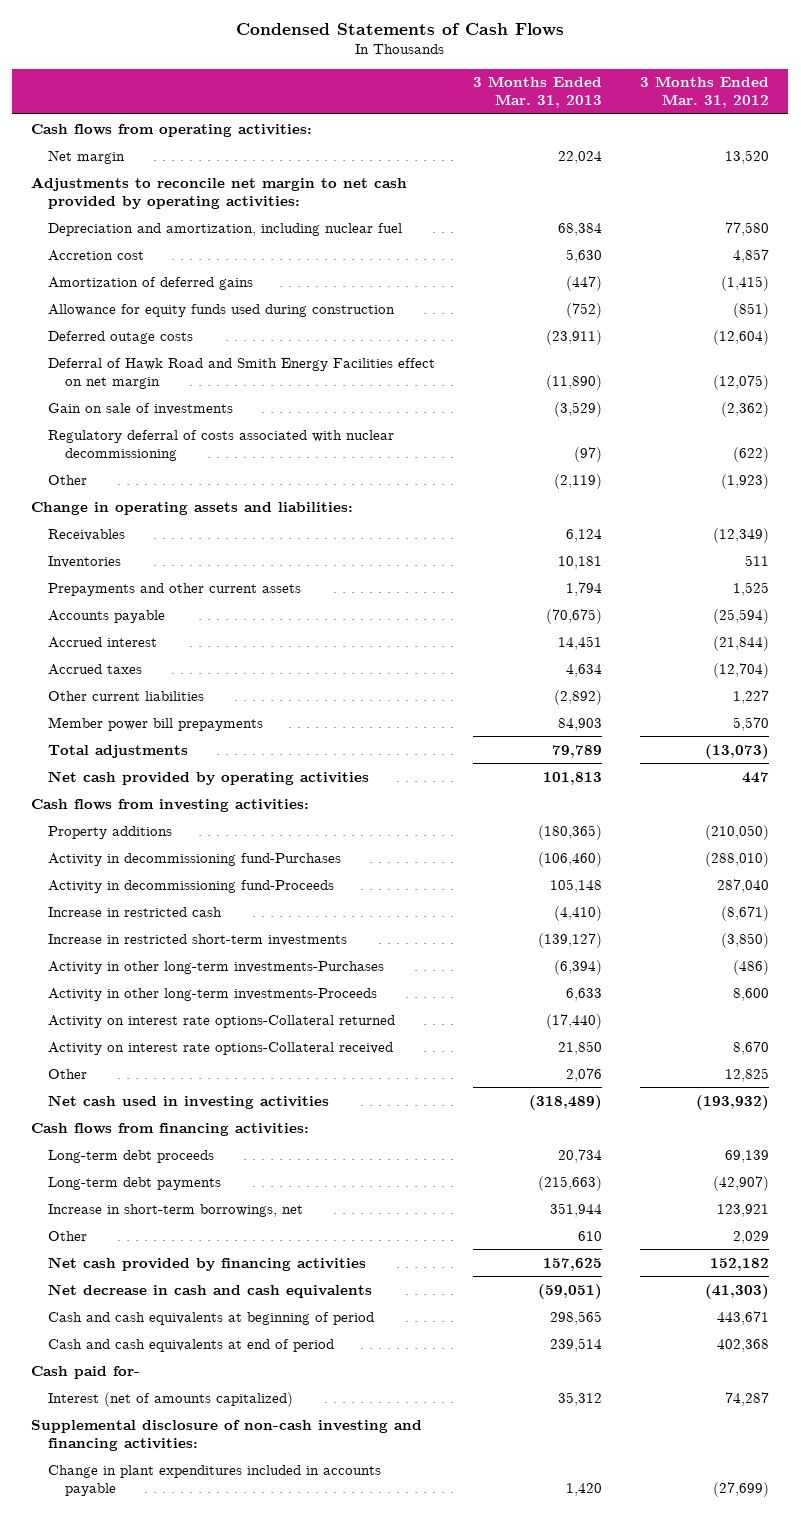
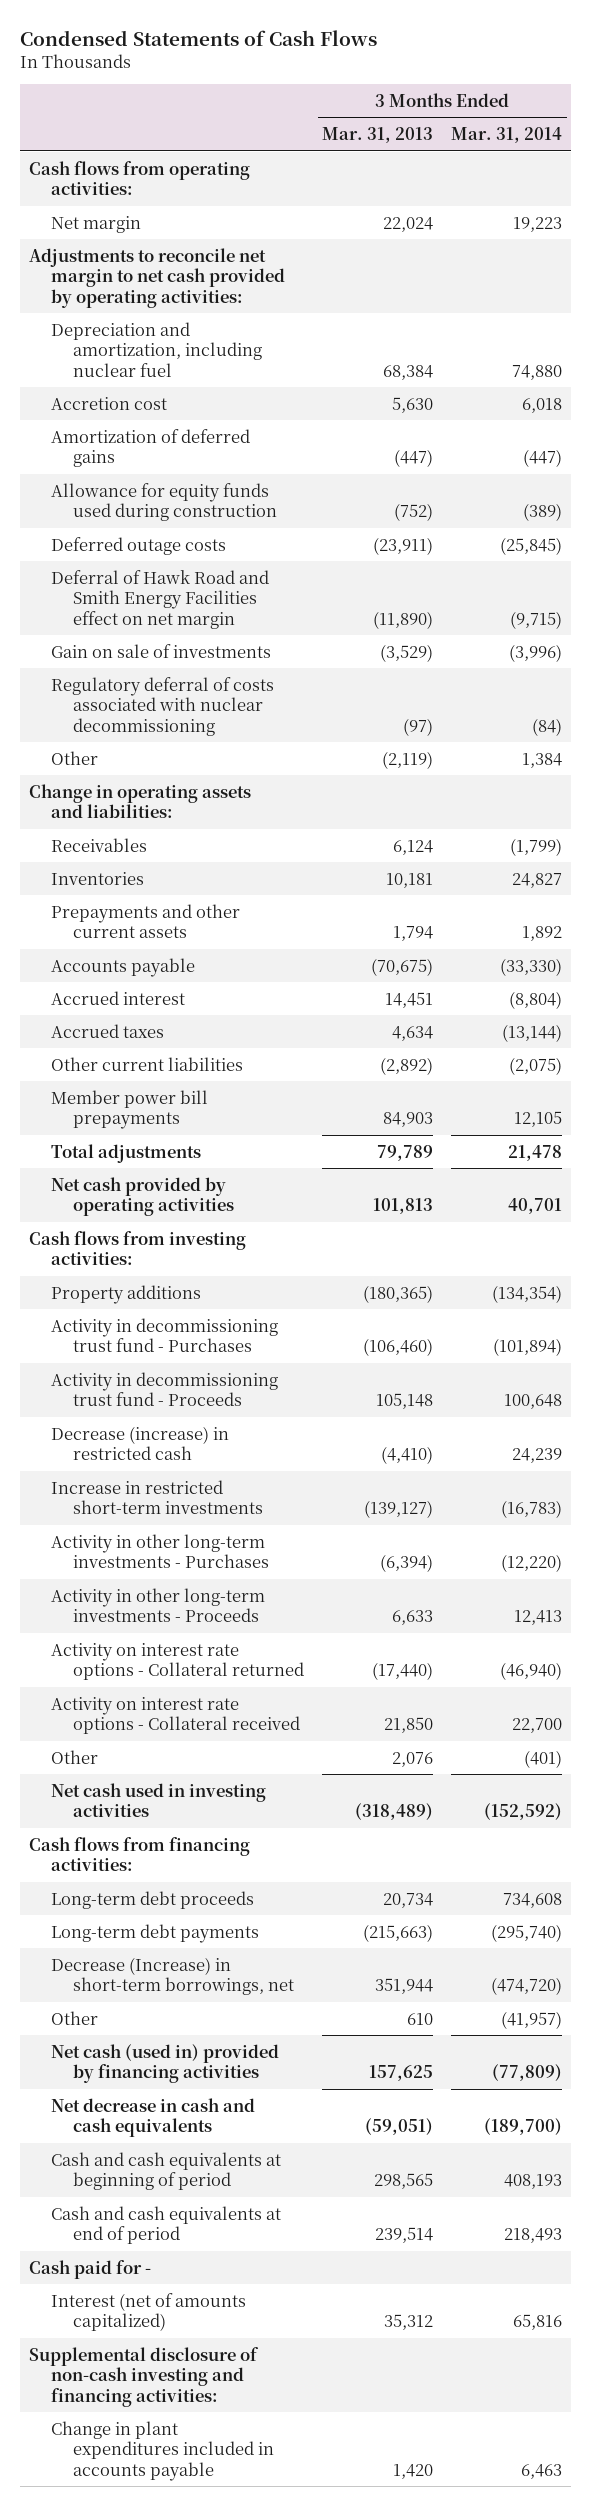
[640,76,770,109] 3 Months Ended Mar. 31, 2012 -> none
none -> [451,127,563,144] Mar. 31, 2014
[48,852,342,866] Activity in decommissioning fund-Purchases -> [51,1317,279,1353] Activity in decommissioning trust fund - Purchases
[48,879,335,893] Activity in decommissioning fund-Proceeds -> [51,1371,279,1407] Activity in decommissioning trust fund - Proceeds
[48,906,223,917] Increase in restricted cash -> [51,1425,230,1461] Decrease (increase) in restricted cash
[48,960,385,974] Activity in other long-term investments-Purchases -> [51,1533,270,1569] Activity in other long-term investments - Purchases
[48,987,378,1001] Activity in other long-term investments-Proceeds -> [51,1587,266,1623] Activity in other long-term investments - Proceeds
[48,1014,396,1028] Activity on interest rate options-Collateral returned -> [51,1642,305,1681] Activity on interest rate options - Collateral returned
[48,1041,394,1055] Activity on interest rate options-Collateral received -> [51,1696,301,1735] Activity on interest rate options - Collateral received
[48,1203,304,1217] Increase in short-term borrowings, net -> [51,1956,295,1996] Decrease (Increase) in short-term borrowings, net
[48,1256,367,1271] Net cash provided by financing activities -> [51,2043,280,2084] Net cash (used in) provided by financing activities
[31,1365,141,1379] Cash paid for- -> [29,2259,152,2279] Cash paid for -

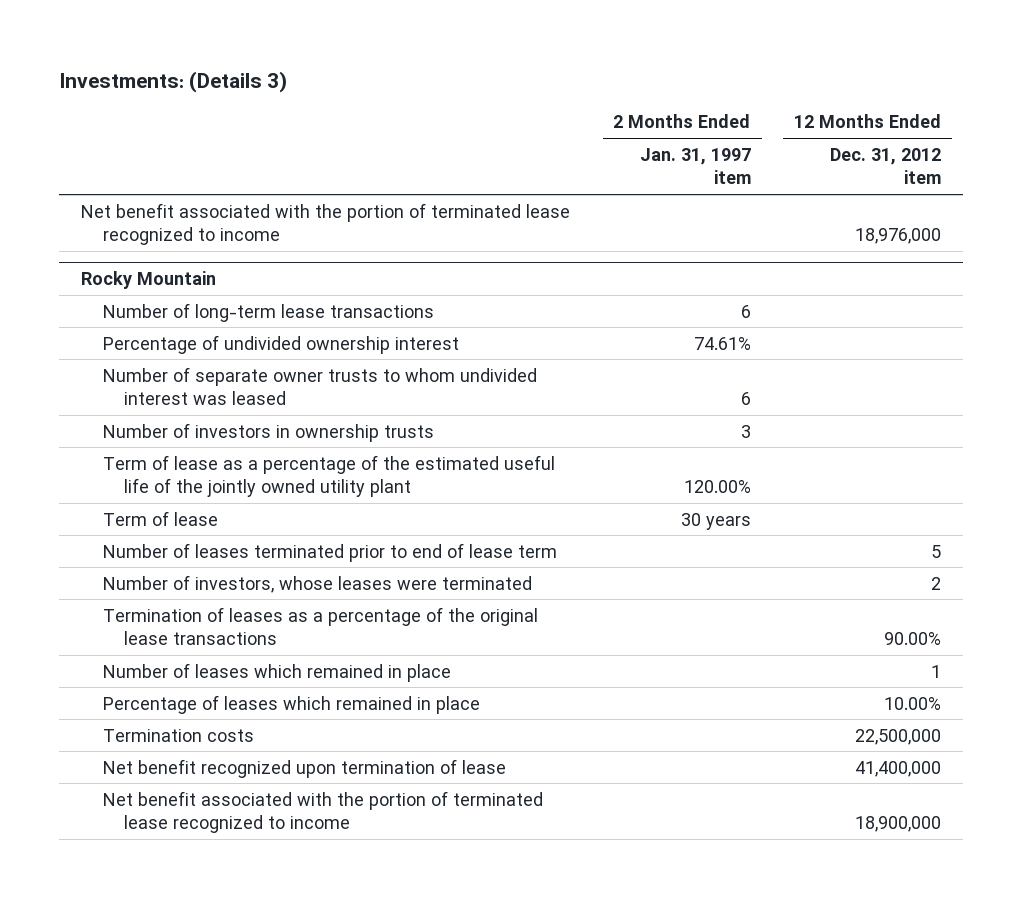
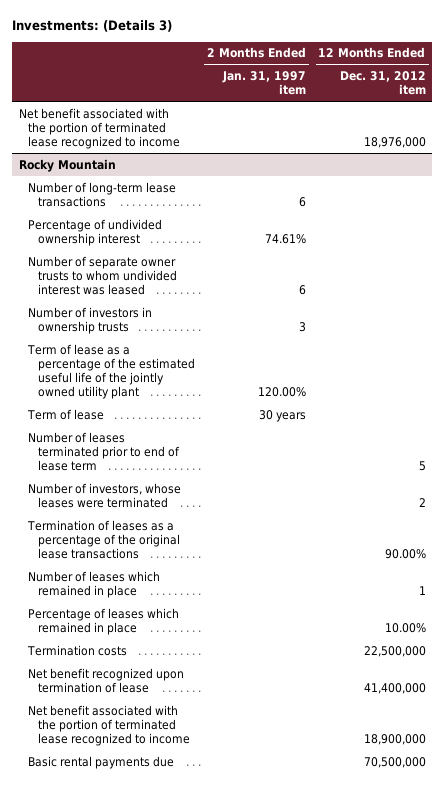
none -> [28,755,175,769] Basic rental payments due

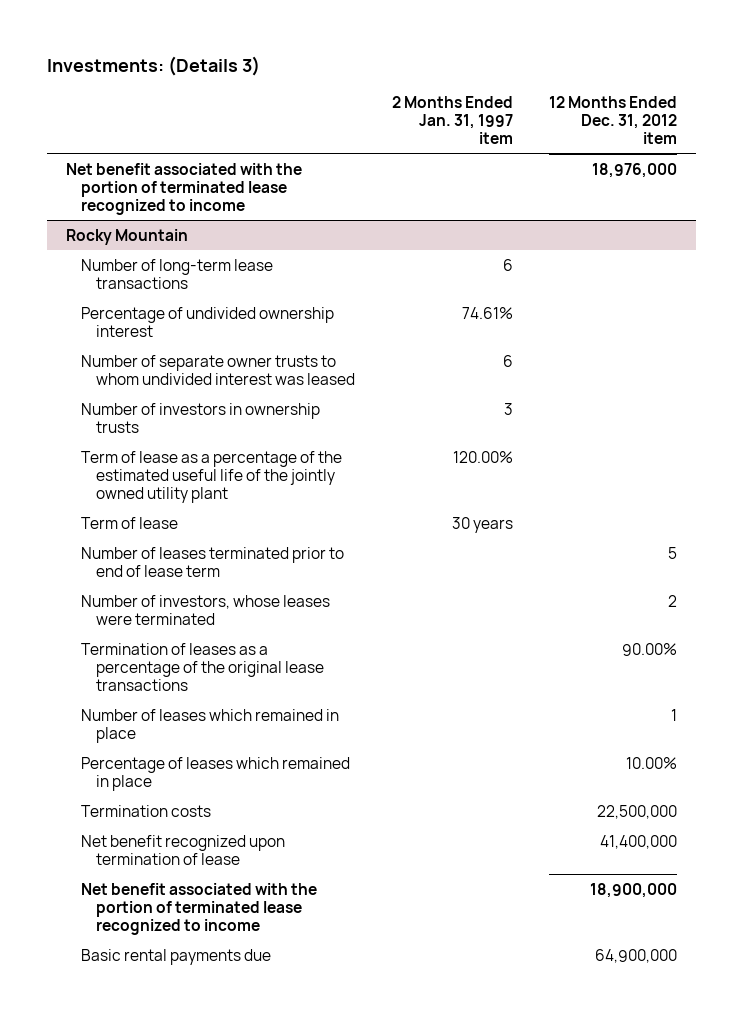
[363,756,426,768] 70,500,000 -> [595,948,678,963] 64,900,000

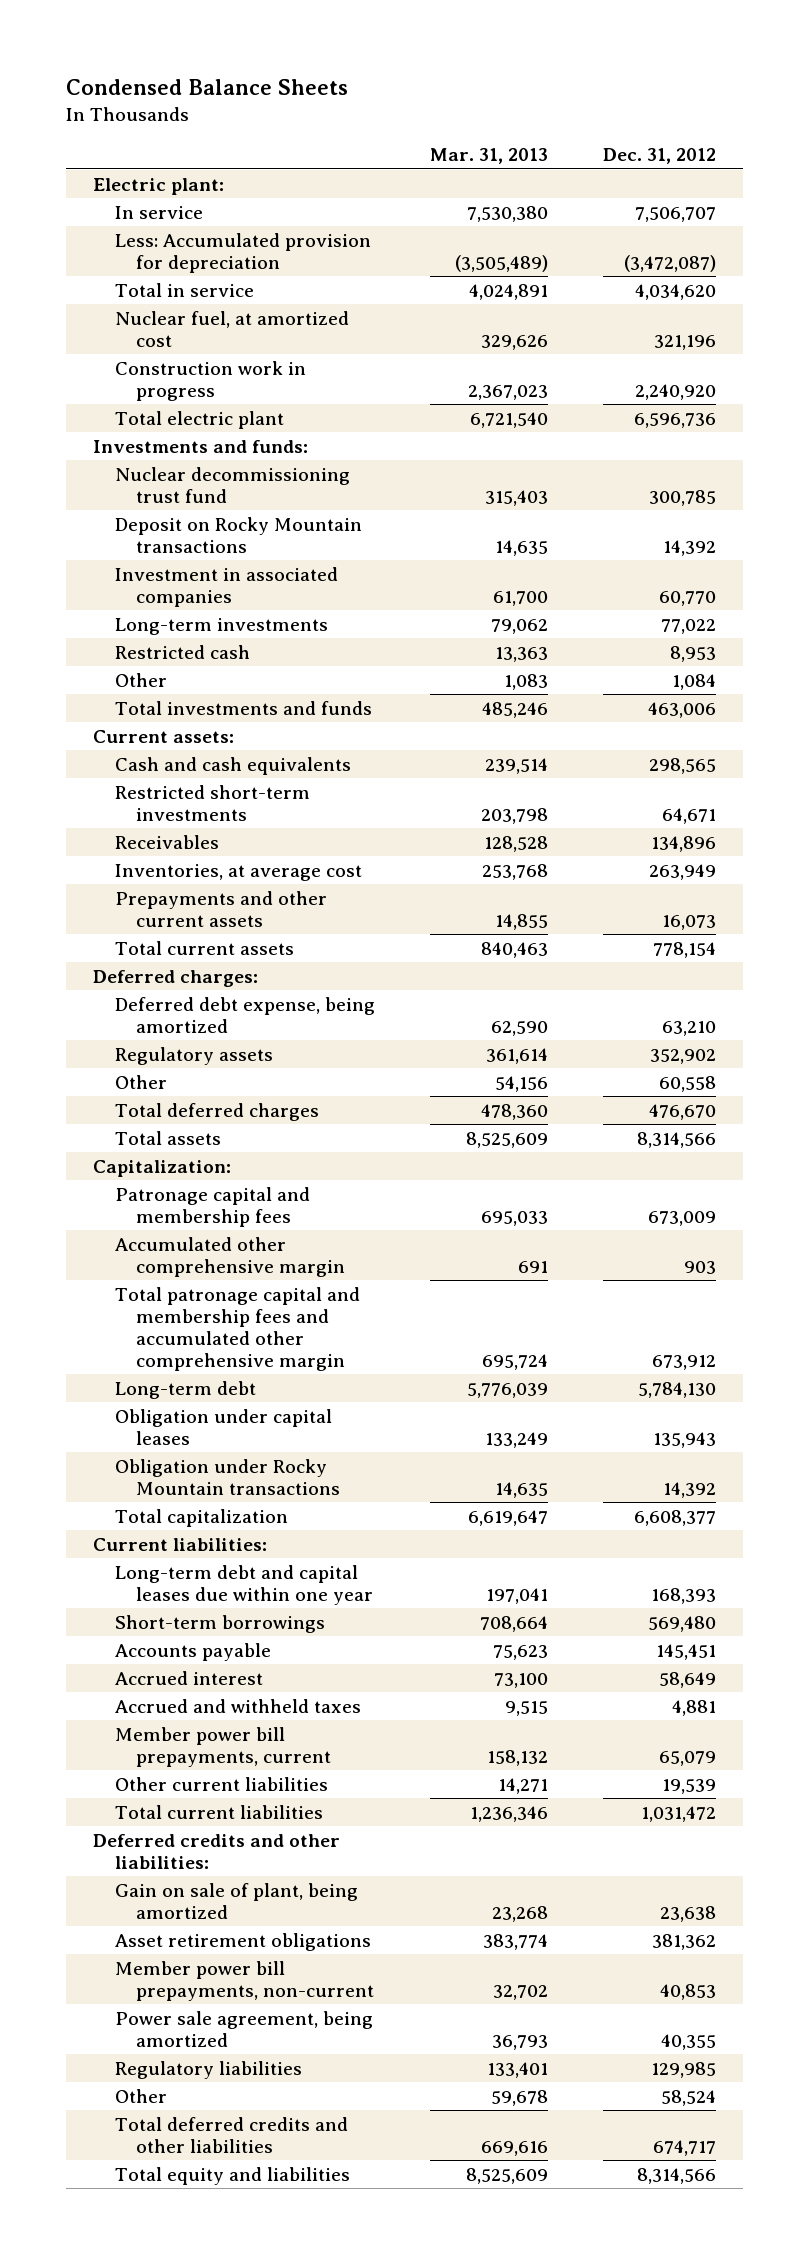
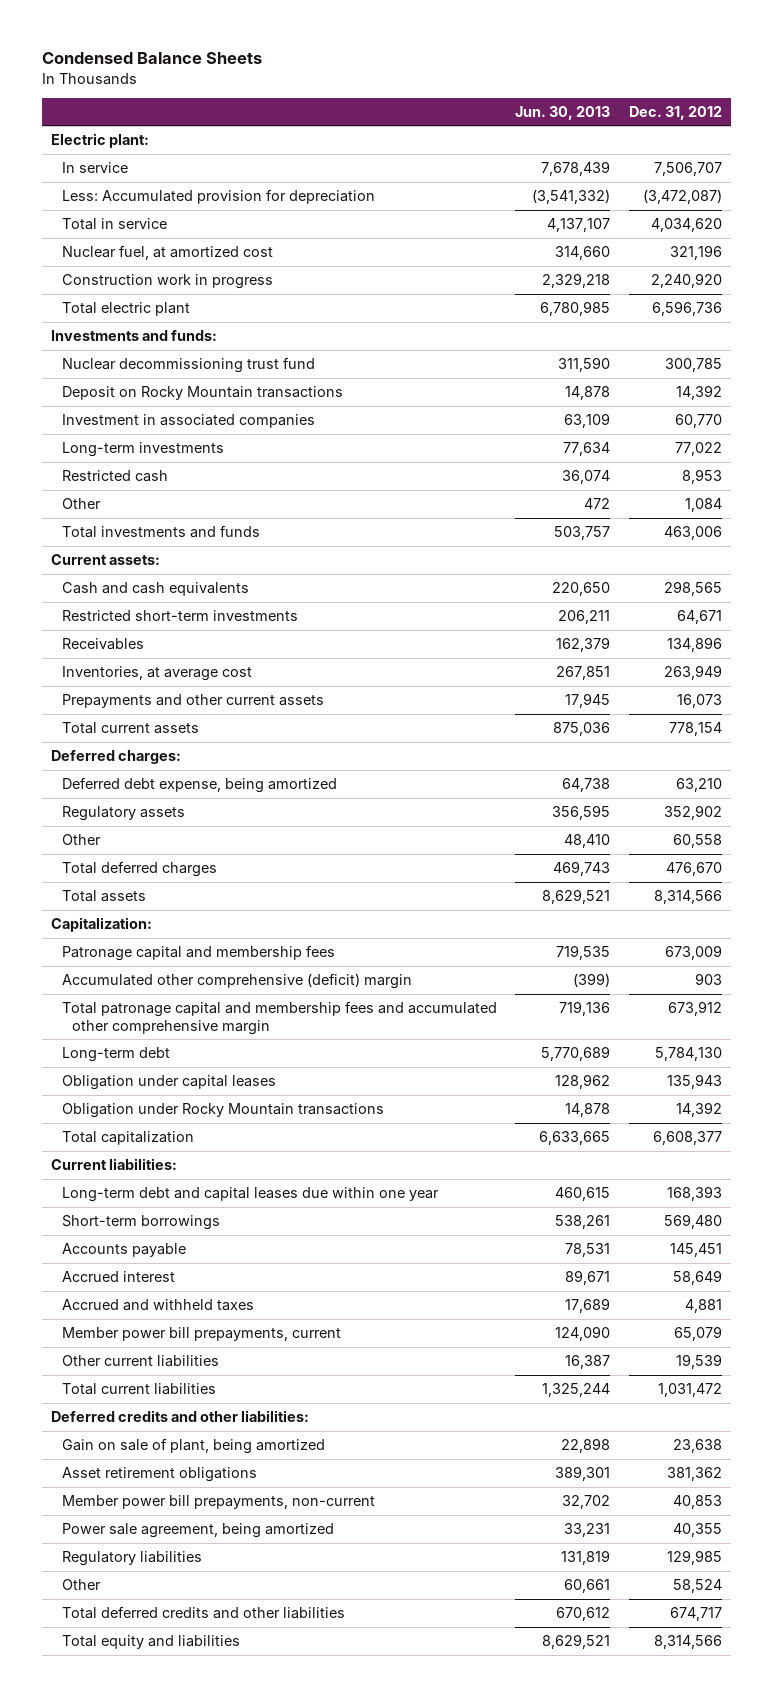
[429,147,548,164] Mar. 31, 2013 -> none
none -> [515,105,611,120] Jun. 30, 2013
[114,1236,346,1277] Accumulated other comprehensive margin -> [61,973,412,990] Accumulated other comprehensive (deficit) margin

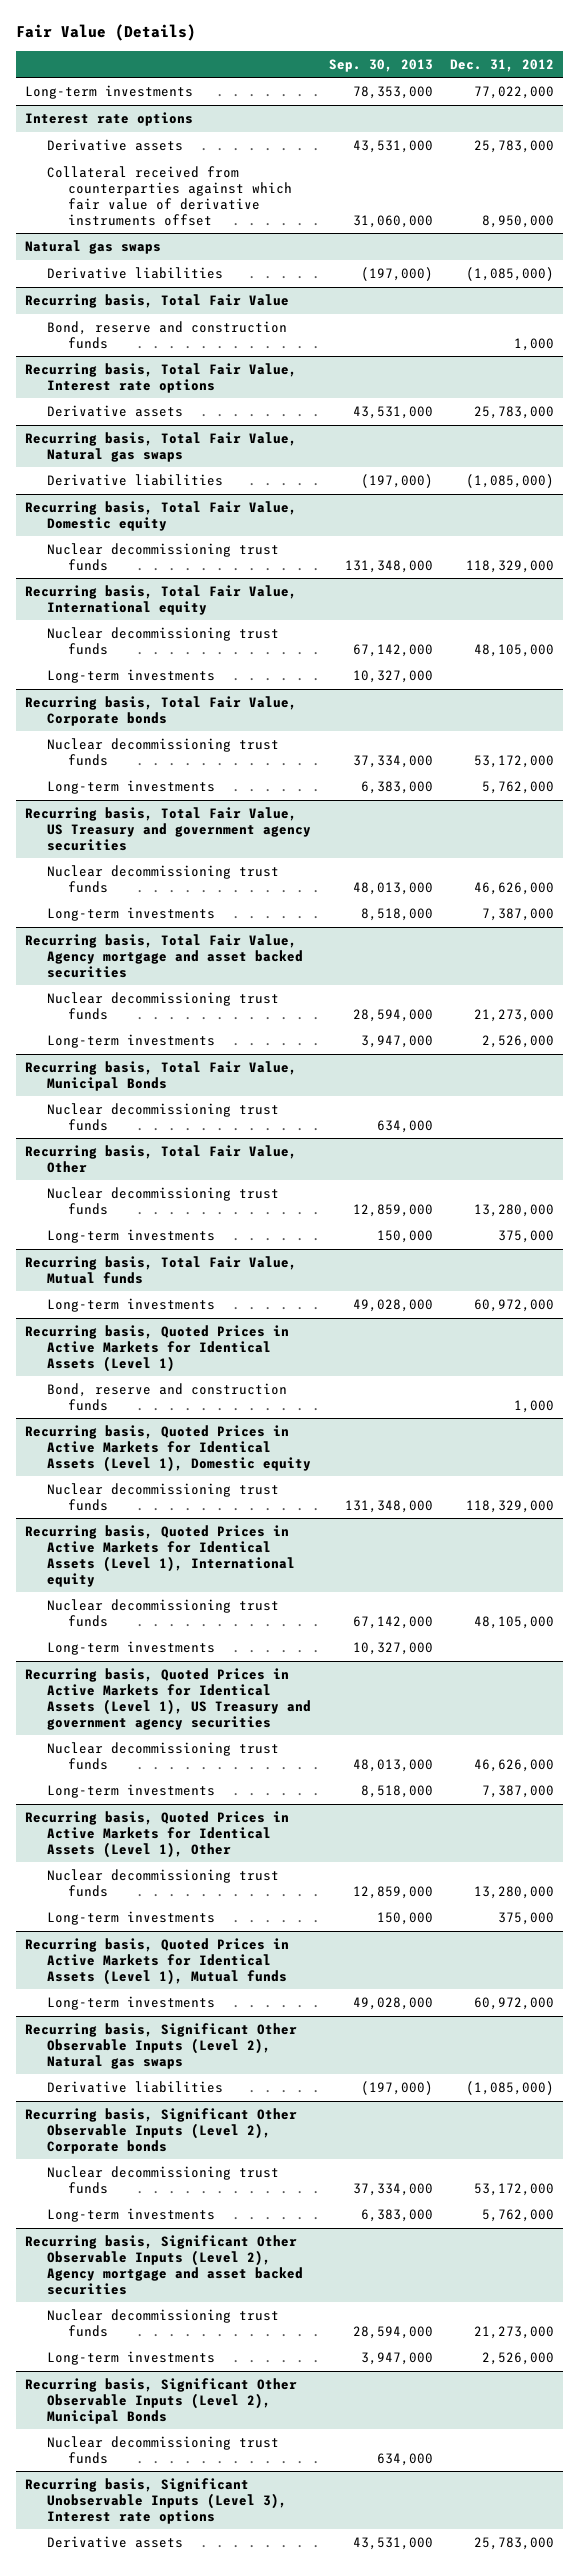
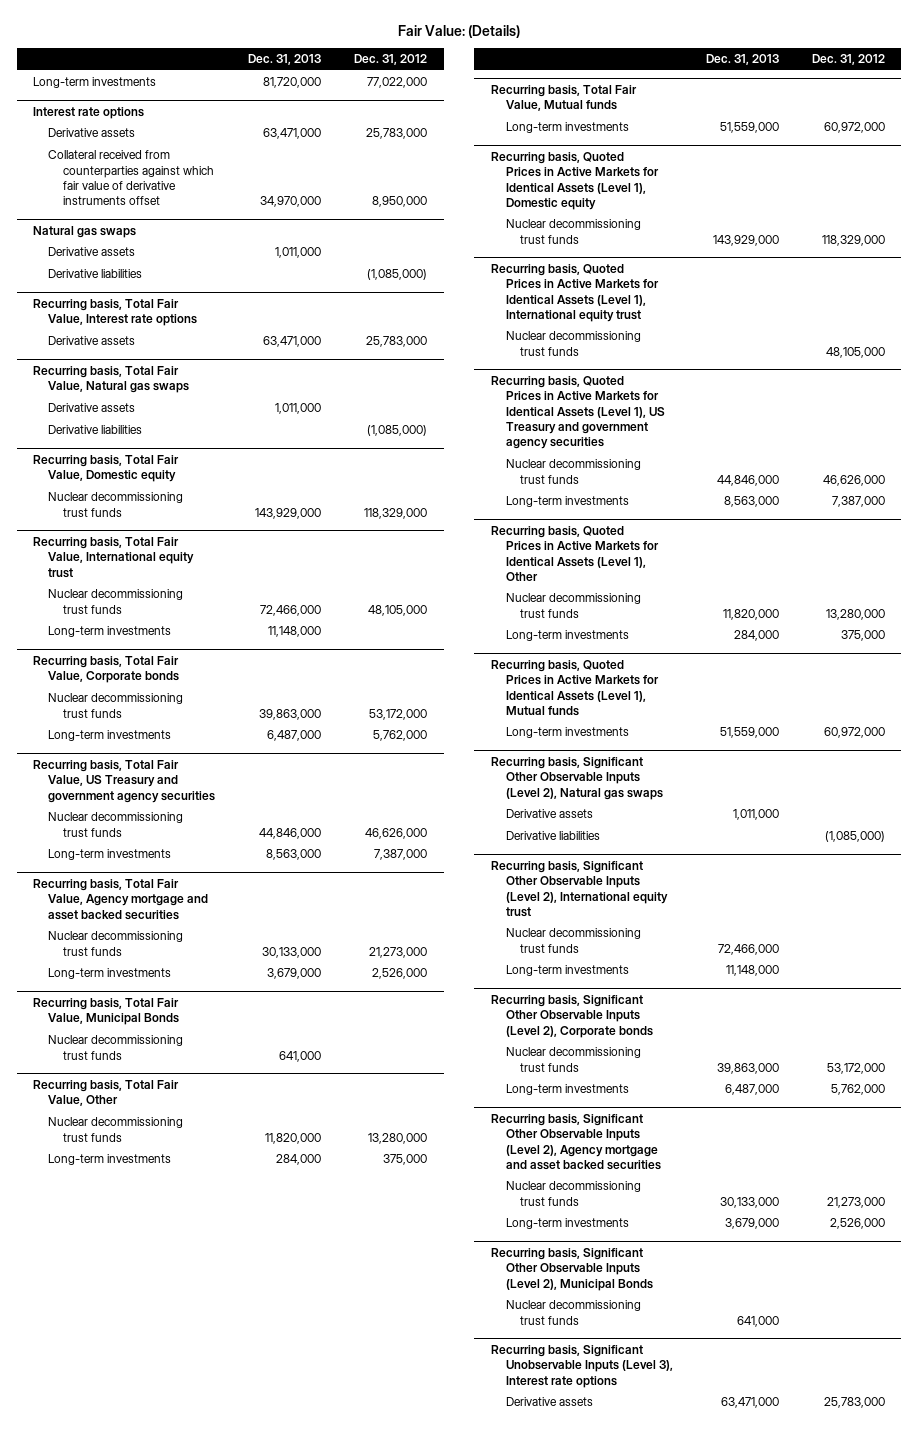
[16,24,197,42] Fair Value (Details) -> [398,24,521,38] Fair Value: (Details)
[328,58,433,72] Sep. 30, 2013 -> none
none -> [248,54,322,66] Dec. 31, 2013
none -> [48,247,136,257] Derivative assets
[25,294,290,309] Recurring basis, Total Fair Value -> none
[46,321,287,349] Bond, reserve and construction funds -> none
none -> [48,403,136,413] Derivative assets
[25,585,298,615] Recurring basis, Total Fair Value, International equity -> [33,536,195,578] Recurring basis, Total Fair Value, International equity trust
[25,1325,290,1372] Recurring basis, Quoted Prices in Active Markets for Identical Assets (Level 1) -> none
[46,1383,287,1411] Bond, reserve and construction funds -> none
[25,1525,295,1587] Recurring basis, Quoted Prices in Active Markets for Identical Assets (Level 1), International equity -> [490,263,659,322] Recurring basis, Quoted Prices in Active Markets for Identical Assets (Level 1), International equity trust
[46,1641,215,1656] Long-term investments -> none
none -> [505,809,593,819] Derivative assets
none -> [490,860,668,917] Recurring basis, Significant Other Observable Inputs (Level 2), International equity trust
none -> [505,928,641,953] Nuclear decommissioning trust funds
none -> [505,965,629,977] Long-term investments

